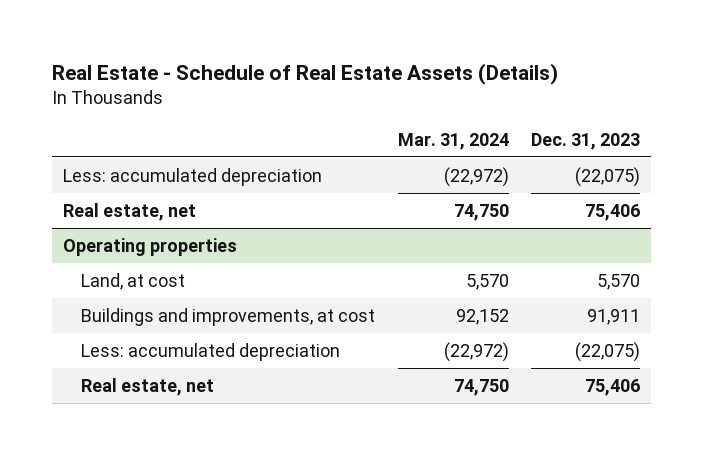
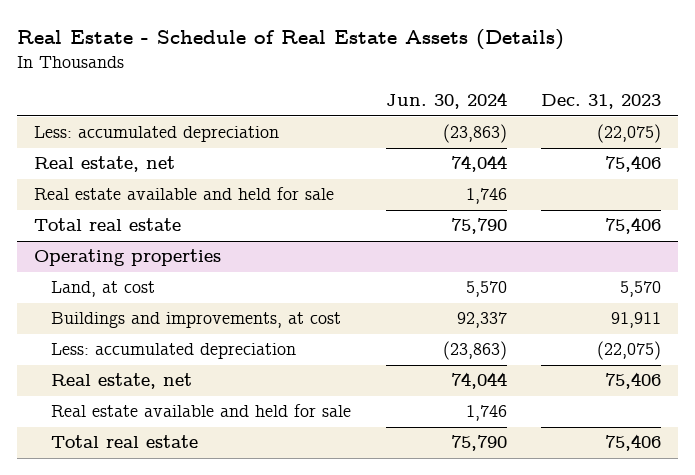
[397,133,509,151] Mar. 31, 2024 -> none
none -> [385,92,507,110] Jun. 30, 2024
none -> [34,187,335,201] Real estate available and held for sale
none -> [34,218,182,232] Total real estate
none -> [51,404,352,418] Real estate available and held for sale
none -> [51,435,199,449] Total real estate

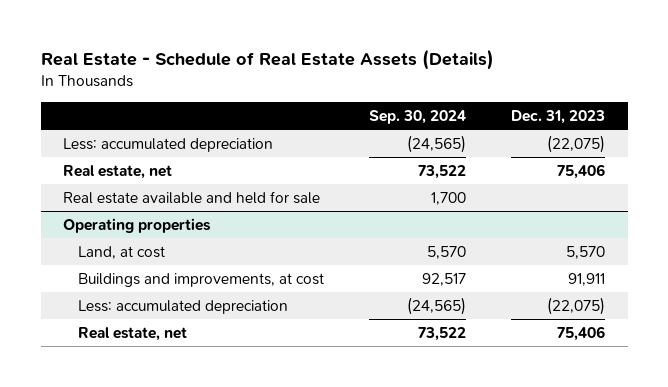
[385,92,507,110] Jun. 30, 2024 -> none
none -> [369,109,467,124] Sep. 30, 2024
[34,218,182,232] Total real estate -> none
[51,404,352,418] Real estate available and held for sale -> none
[51,435,199,449] Total real estate -> none

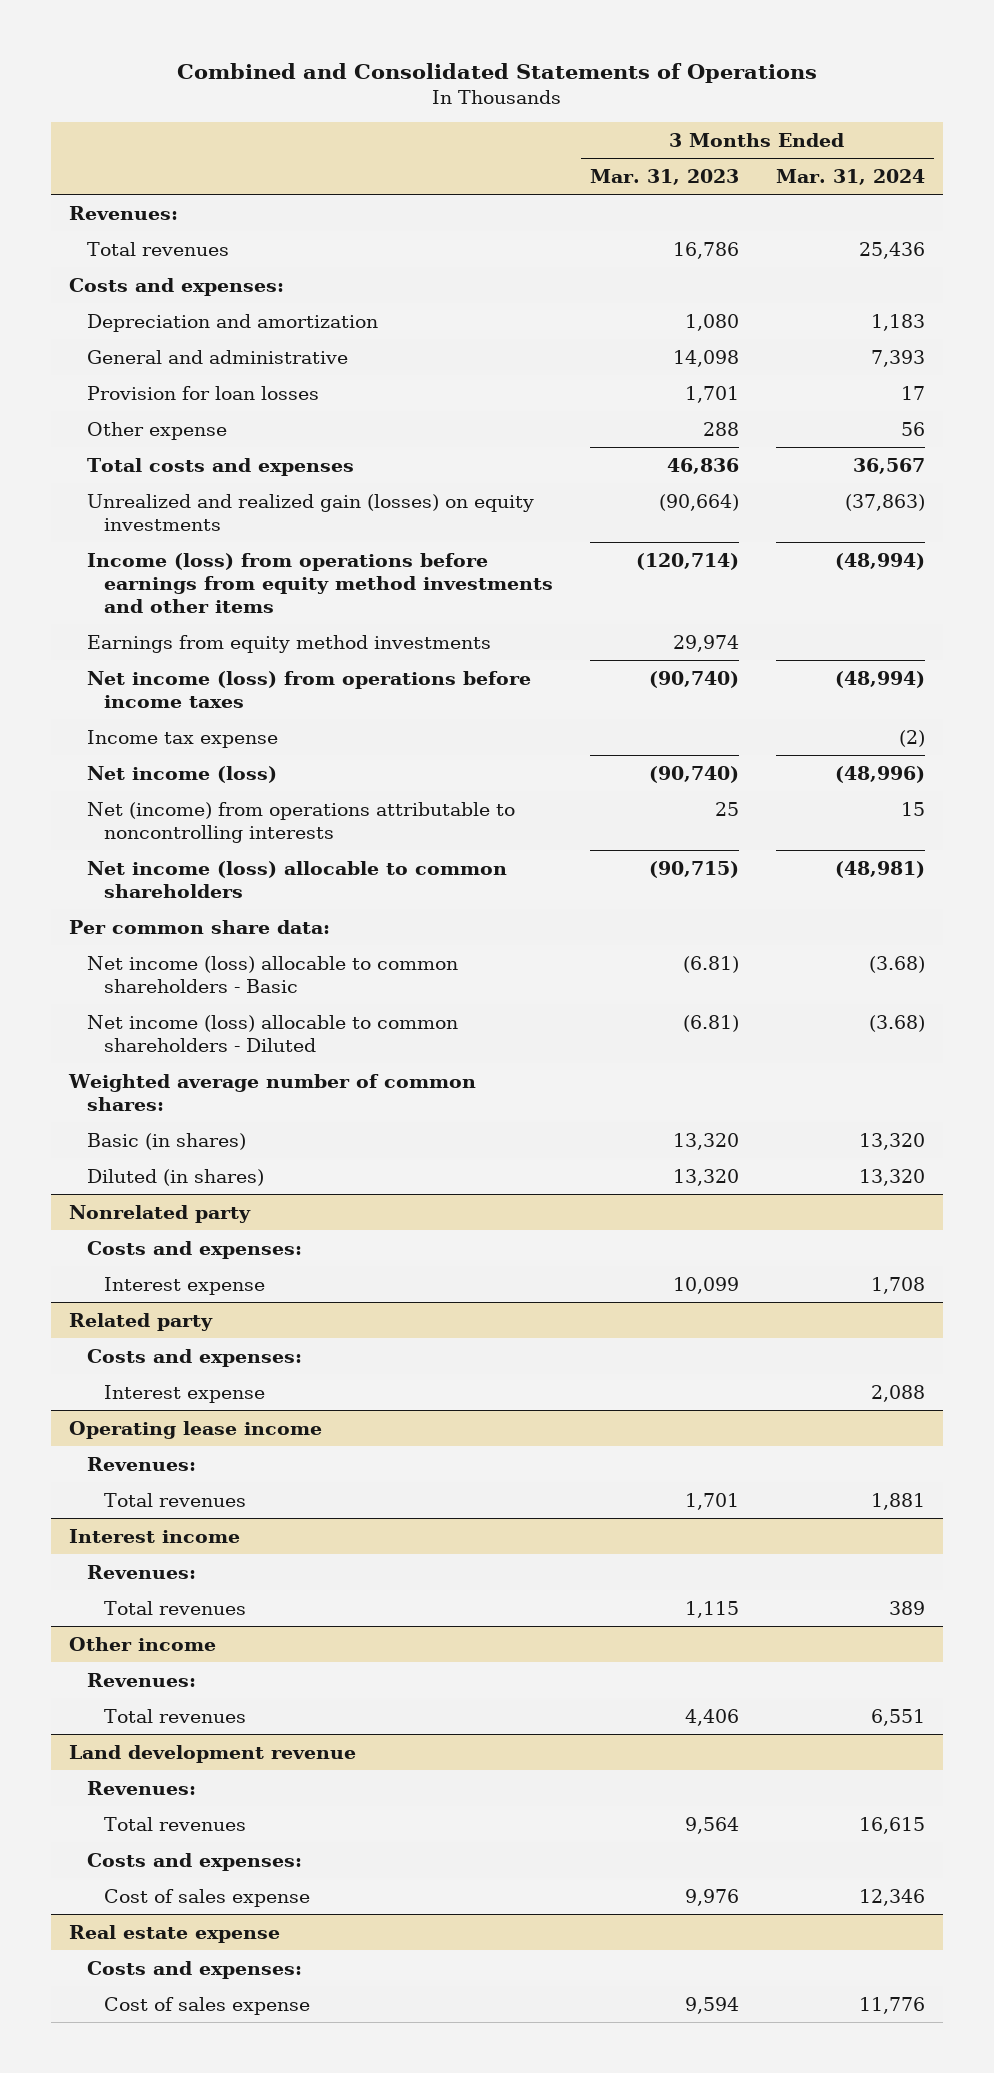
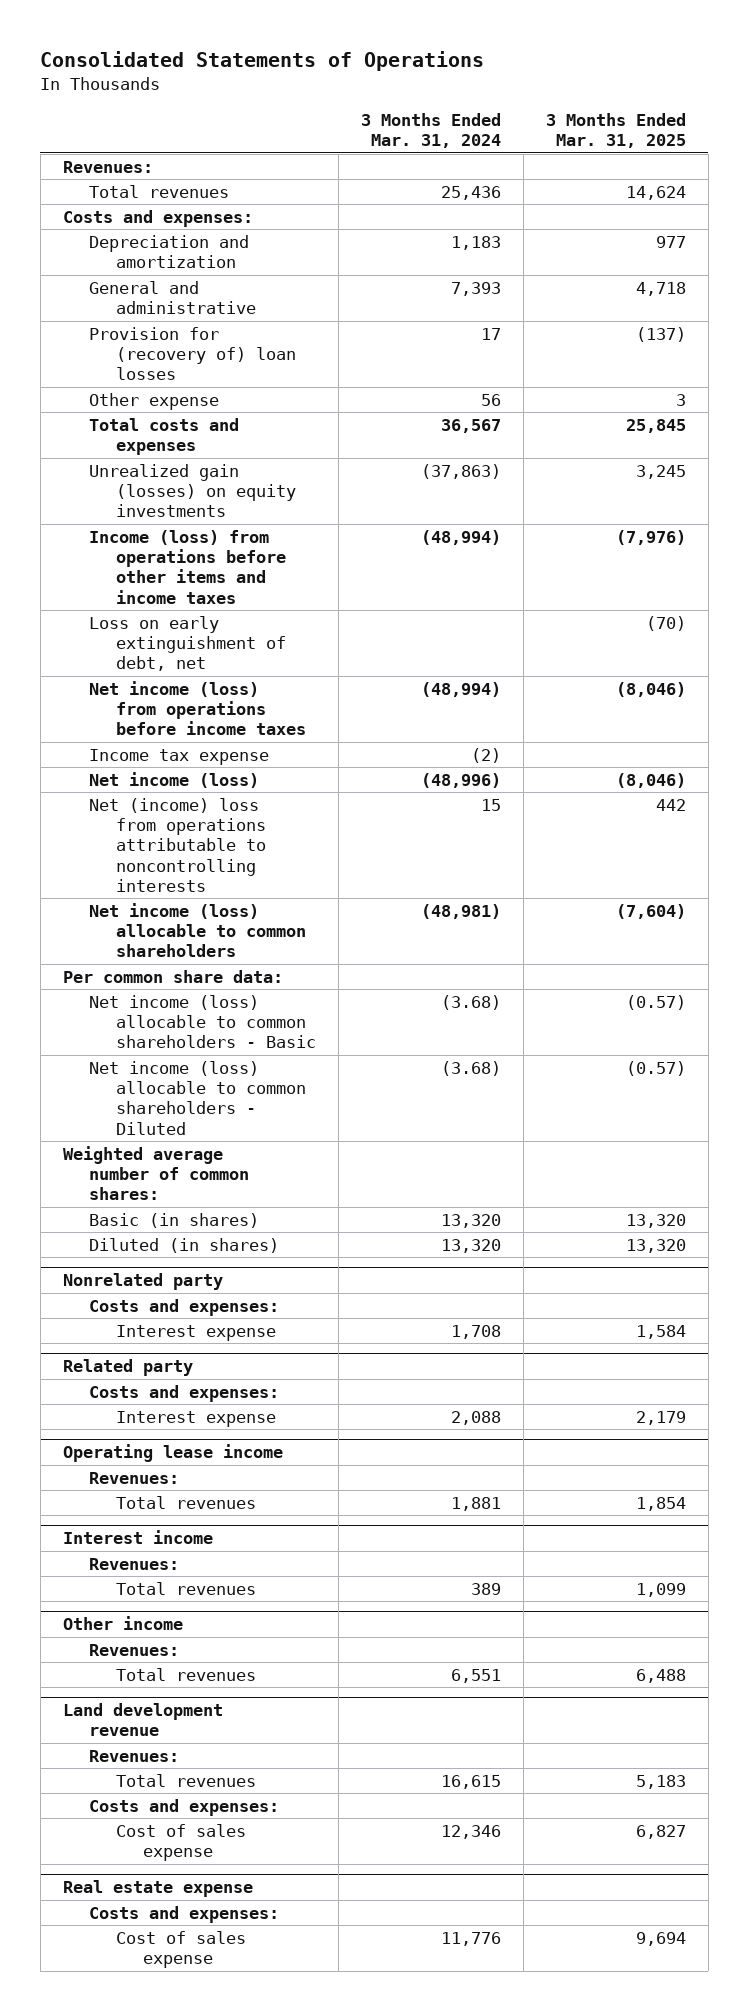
[177,63,818,84] Combined and Consolidated Statements of Operations -> [40,50,485,71] Consolidated Statements of Operations
[589,168,739,185] Mar. 31, 2023 -> none
none -> [545,112,686,149] 3 Months Ended Mar. 31, 2025
[86,385,319,400] Provision for loan losses -> [89,326,297,381] Provision for (recovery of) loan losses
[86,634,491,653] Earnings from equity method investments -> none
[86,493,534,531] Unrealized and realized gain (losses) on equity investments -> [89,463,297,518] Unrealized gain (losses) on equity investments
[86,552,553,614] Income (loss) from operations before earnings from equity method investments and other items -> [89,529,287,604] Income (loss) from operations before other items and income taxes
none -> [89,615,287,672] Loss on early extinguishment of debt, net
[86,801,515,843] Net (income) from operations attributable to noncontrolling interests -> [89,797,267,892] Net (income) loss from operations attributable to noncontrolling interests

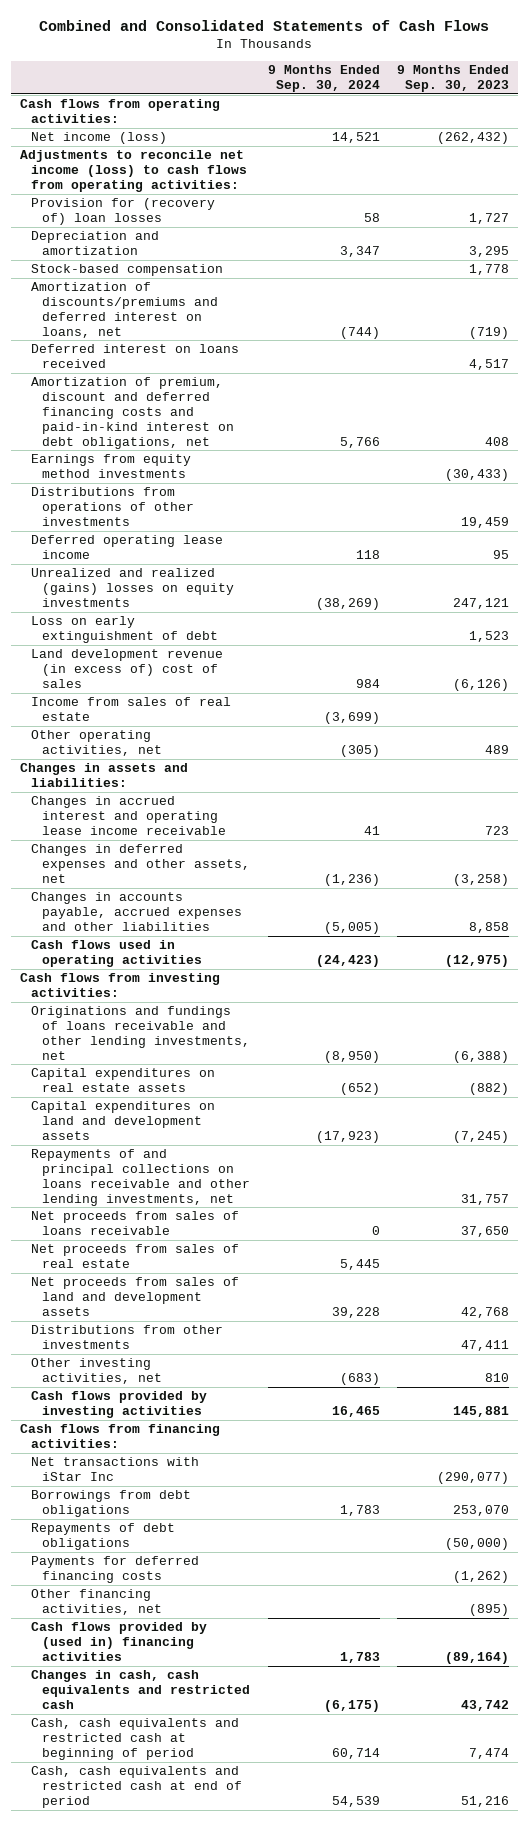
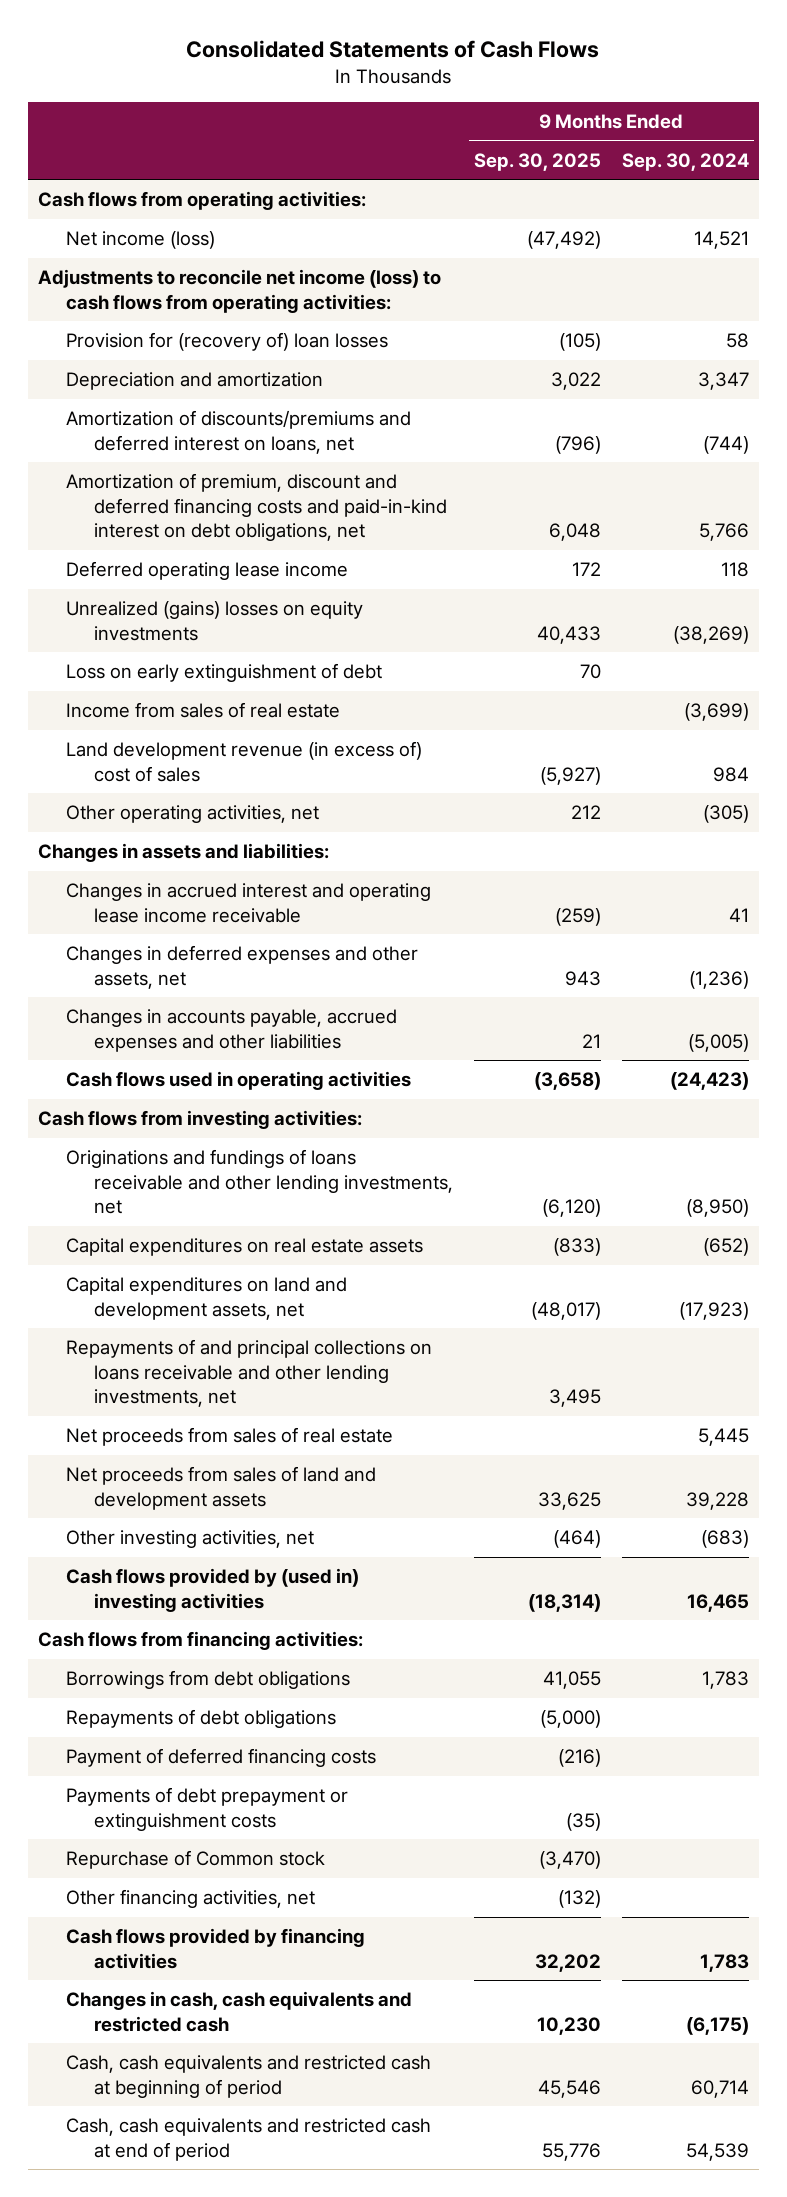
[39,19,490,31] Combined and Consolidated Statements of Cash Flows -> [186,40,600,59] Consolidated Statements of Cash Flows
[397,65,510,93] 9 Months Ended Sep. 30, 2023 -> none
none -> [474,152,602,171] Sep. 30, 2025
[30,264,223,277] Stock-based compensation -> none
[30,344,239,369] Deferred interest on loans received -> none
[30,454,191,479] Earnings from equity method investments -> none
[30,487,195,526] Distributions from operations of other investments -> none
[30,568,235,607] Unrealized and realized (gains) losses on equity investments -> [66,601,364,641] Unrealized (gains) losses on equity investments
[30,649,223,688] Land development revenue (in excess of) cost of sales -> [66,741,423,782] Land development revenue (in excess of) cost of sales
[30,1101,215,1140] Capital expenditures on land and development assets -> [66,1277,348,1320] Capital expenditures on land and development assets, net
[30,1211,239,1236] Net proceeds from sales of loans receivable -> none
[30,1325,223,1350] Distributions from other investments -> none
[30,1391,207,1419] Cash flows provided by investing activities -> [66,1568,360,1612] Cash flows provided by (used in) investing activities
[30,1457,199,1482] Net transactions with iStar Inc -> none
[30,1556,199,1584] Payments for deferred financing costs -> [66,1748,377,1768] Payment of deferred financing costs
none -> [66,1787,349,1831] Payments of debt prepayment or extinguishment costs
none -> [66,1850,326,1870] Repurchase of Common stock
[30,1622,207,1661] Cash flows provided by (used in) financing activities -> [66,1928,366,1969] Cash flows provided by financing activities

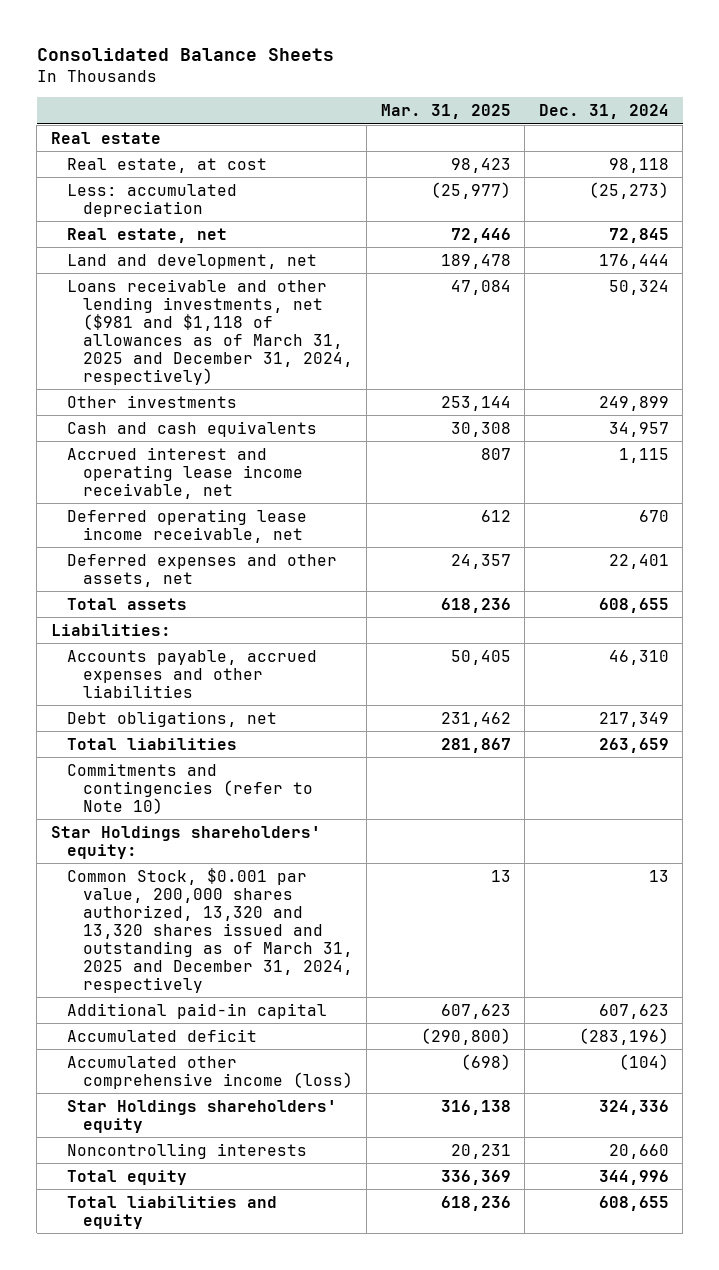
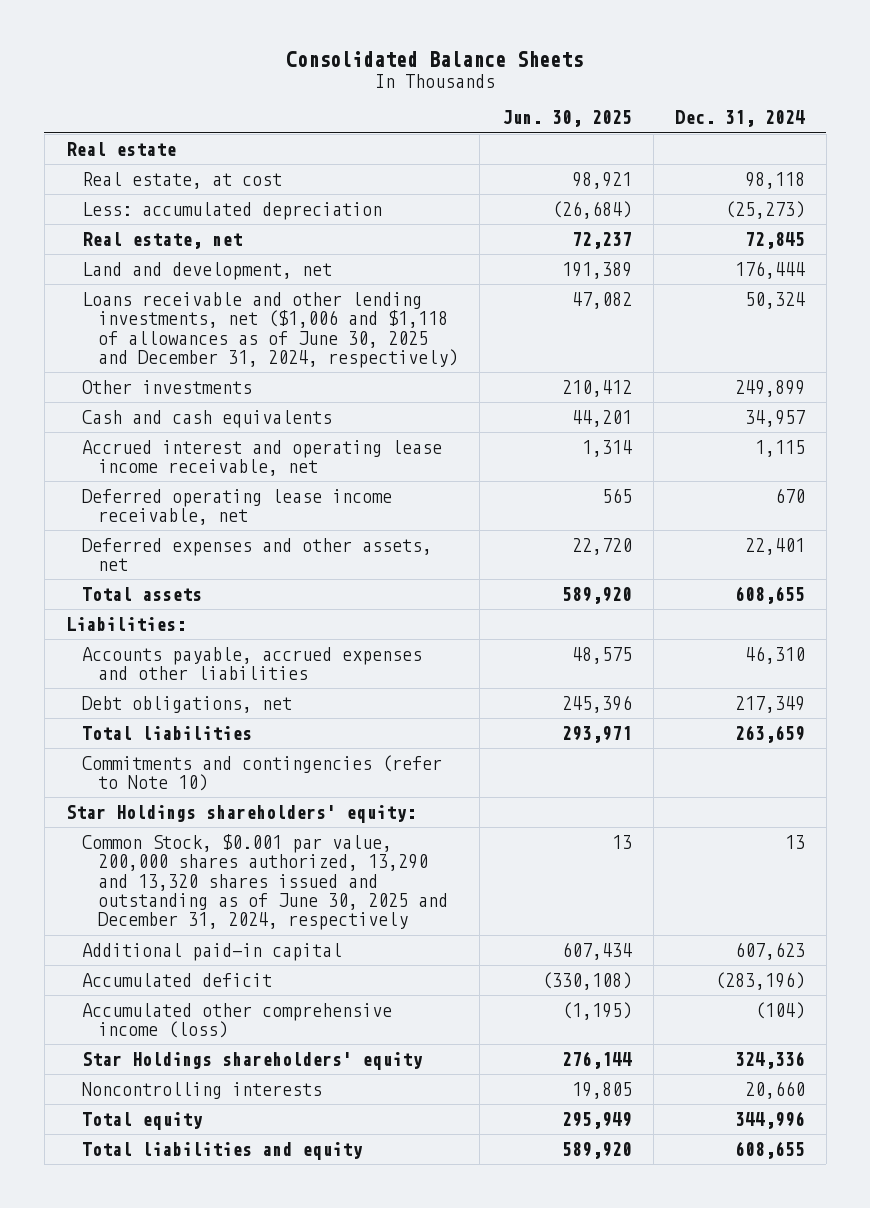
[380,104,511,120] Mar. 31, 2025 -> none
none -> [501,110,632,128] Jun. 30, 2025
[66,278,353,385] Loans receivable and other lending investments, net ($981 and $1,118 of allowances as of March 31, 2025 and December 31, 2024, respectively) -> [82,291,459,369] Loans receivable and other lending investments, net ($1,006 and $1,118 of allowances as of June 30, 2025 and December 31, 2024, respectively)
[66,867,353,993] Common Stock, $0.001 par value, 200,000 shares authorized, 13,320 and 13,320 shares issued and outstanding as of March 31, 2025 and December 31, 2024, respectively -> [82,833,449,931] Common Stock, $0.001 par value, 200,000 shares authorized, 13,290 and 13,320 shares issued and outstanding as of June 30, 2025 and December 31, 2024, respectively

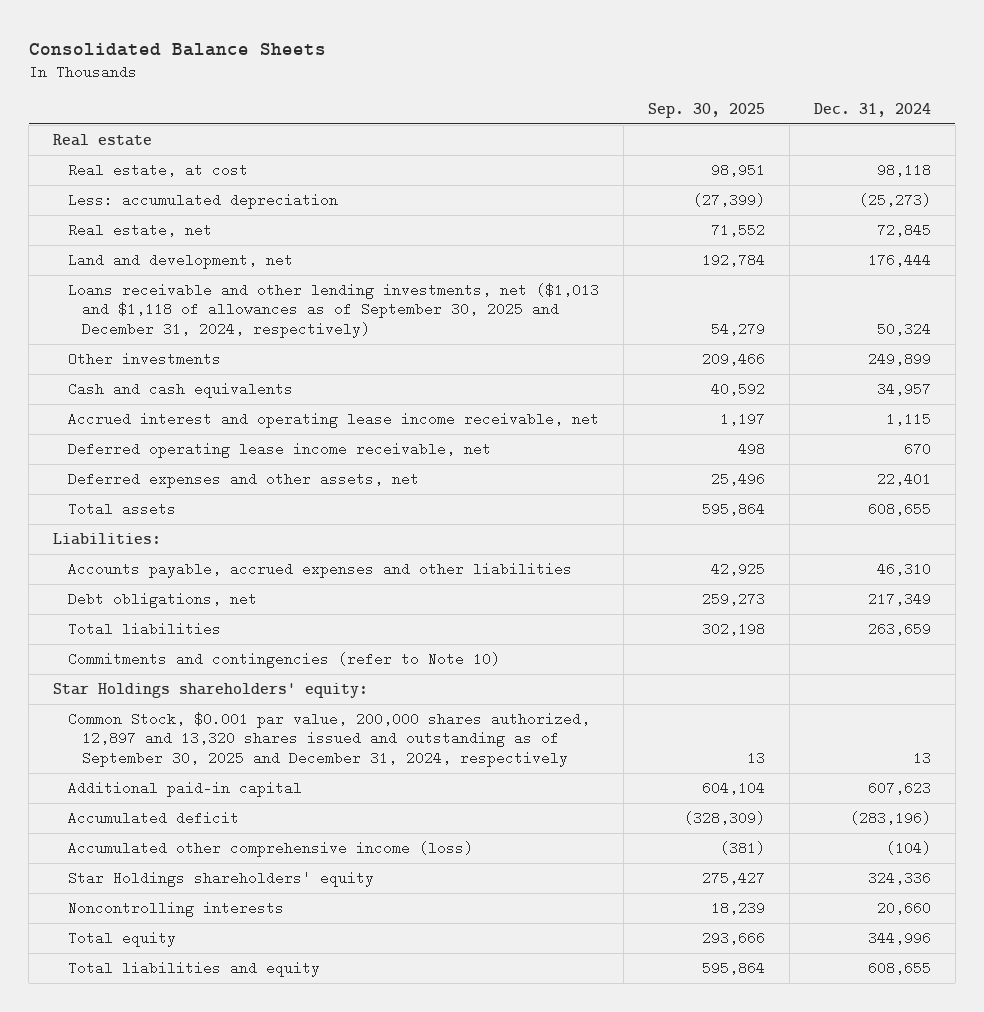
[501,110,632,128] Jun. 30, 2025 -> none
none -> [647,103,765,119] Sep. 30, 2025
[82,291,459,369] Loans receivable and other lending investments, net ($1,006 and $1,118 of allowances as of June 30, 2025 and December 31, 2024, respectively) -> [67,282,599,338] Loans receivable and other lending investments, net ($1,013 and $1,118 of allowances as of September 30, 2025 and December 31, 2024, respectively)
[82,833,449,931] Common Stock, $0.001 par value, 200,000 shares authorized, 13,290 and 13,320 shares issued and outstanding as of June 30, 2025 and December 31, 2024, respectively -> [67,711,590,767] Common Stock, $0.001 par value, 200,000 shares authorized, 12,897 and 13,320 shares issued and outstanding as of September 30, 2025 and December 31, 2024, respectively

